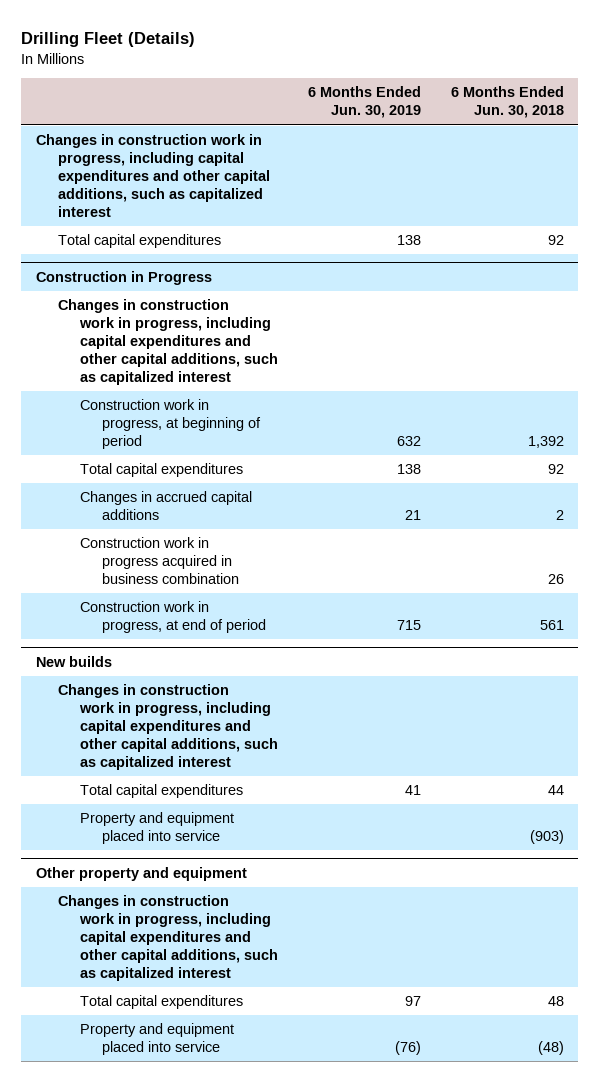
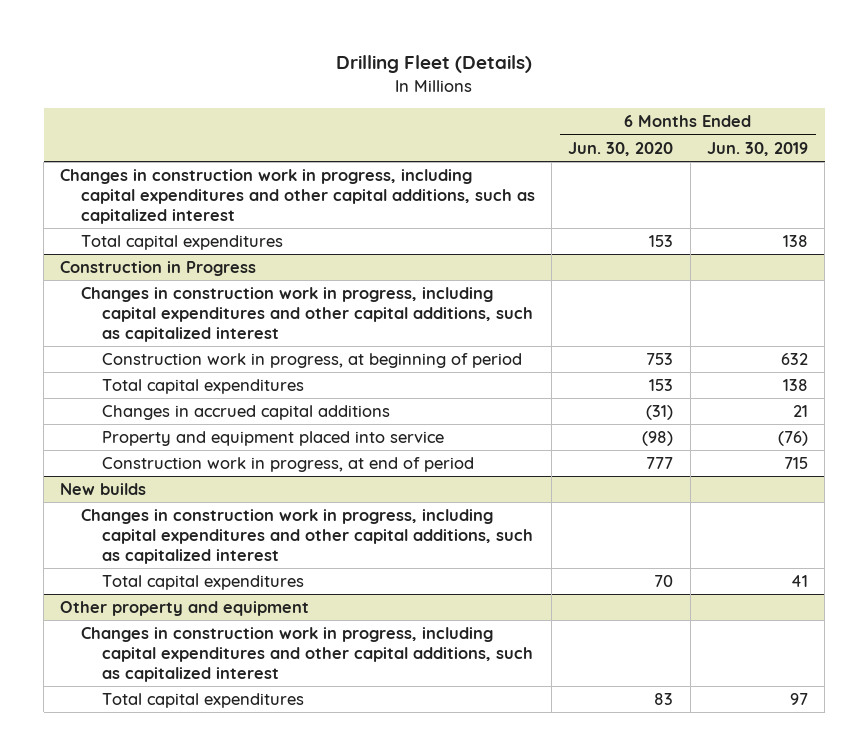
[450,86,564,119] 6 Months Ended Jun. 30, 2018 -> none
none -> [568,141,674,156] Jun. 30, 2020
[80,537,240,585] Construction work in progress acquired in business combination -> none
none -> [101,431,444,447] Property and equipment placed into service
[80,812,235,845] Property and equipment placed into service -> none
[80,1023,235,1056] Property and equipment placed into service -> none

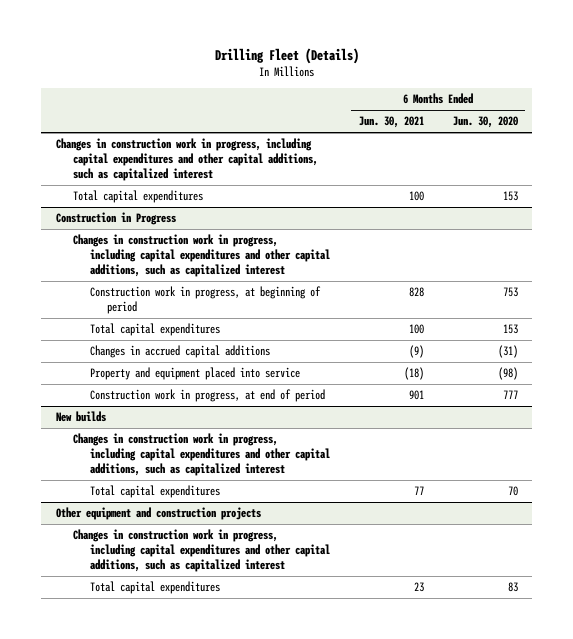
[707,141,809,156] Jun. 30, 2019 -> none
none -> [358,116,424,129] Jun. 30, 2021
[60,601,310,617] Other property and equipment -> [55,507,261,521] Other equipment and construction projects

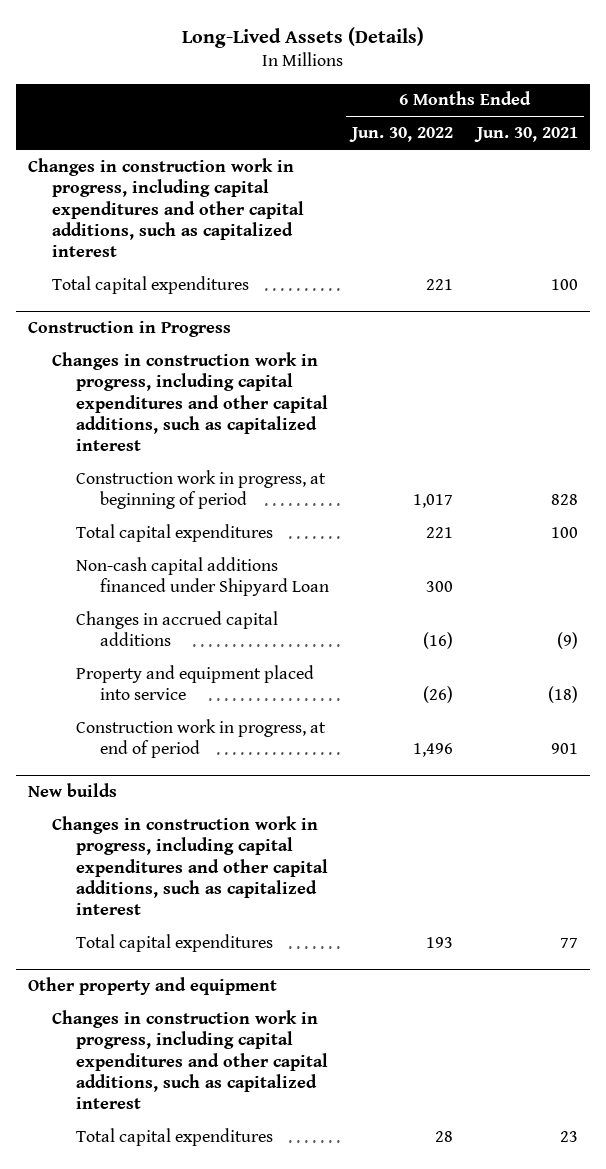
[214,47,359,64] Drilling Fleet (Details) -> [181,26,424,48] Long-Lived Assets (Details)
[452,116,518,129] Jun. 30, 2020 -> none
none -> [349,127,454,143] Jun. 30, 2022
none -> [75,556,329,597] Non-cash capital additions financed under Shipyard Loan
[55,507,261,521] Other equipment and construction projects -> [27,977,277,996] Other property and equipment

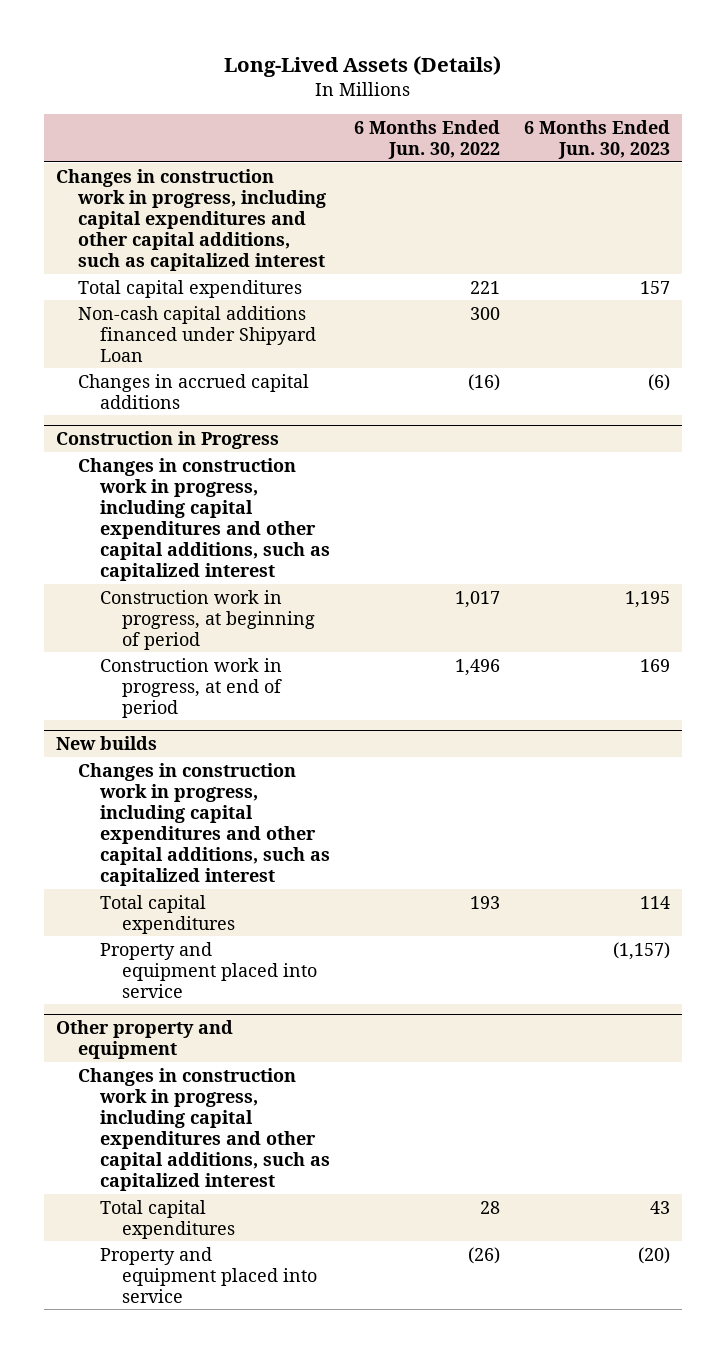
[473,127,578,143] Jun. 30, 2021 -> none
none -> [523,119,670,160] 6 Months Ended Jun. 30, 2023
none -> [78,305,317,362] Non-cash capital additions financed under Shipyard Loan
none -> [78,373,310,409] Changes in accrued capital additions
[75,523,273,542] Total capital expenditures -> none
[75,556,329,597] Non-cash capital additions financed under Shipyard Loan -> none
[75,610,278,647] Changes in accrued capital additions -> none
[75,664,314,701] Property and equipment placed into service -> none
none -> [100,941,318,998] Property and equipment placed into service
none -> [100,1246,318,1303] Property and equipment placed into service

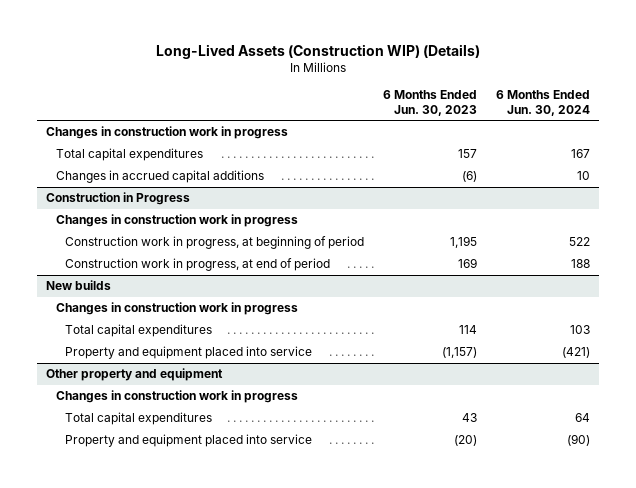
[223,56,501,78] Long-Lived Assets (Details) -> [156,43,481,59] Long-Lived Assets (Construction WIP) (Details)
[354,119,501,160] 6 Months Ended Jun. 30, 2022 -> none
none -> [496,90,591,116] 6 Months Ended Jun. 30, 2024
[56,168,327,272] Changes in construction work in progress, including capital expenditures and other capital additions, such as capitalized interest -> [46,126,289,140] Changes in construction work in progress
[78,305,317,362] Non-cash capital additions financed under Shipyard Loan -> none
[78,457,331,582] Changes in construction work in progress, including capital expenditures and other capital additions, such as capitalized interest -> [55,214,298,228] Changes in construction work in progress
[78,762,331,887] Changes in construction work in progress, including capital expenditures and other capital additions, such as capitalized interest -> [55,302,298,316] Changes in construction work in progress
[78,1067,331,1192] Changes in construction work in progress, including capital expenditures and other capital additions, such as capitalized interest -> [55,390,298,404] Changes in construction work in progress

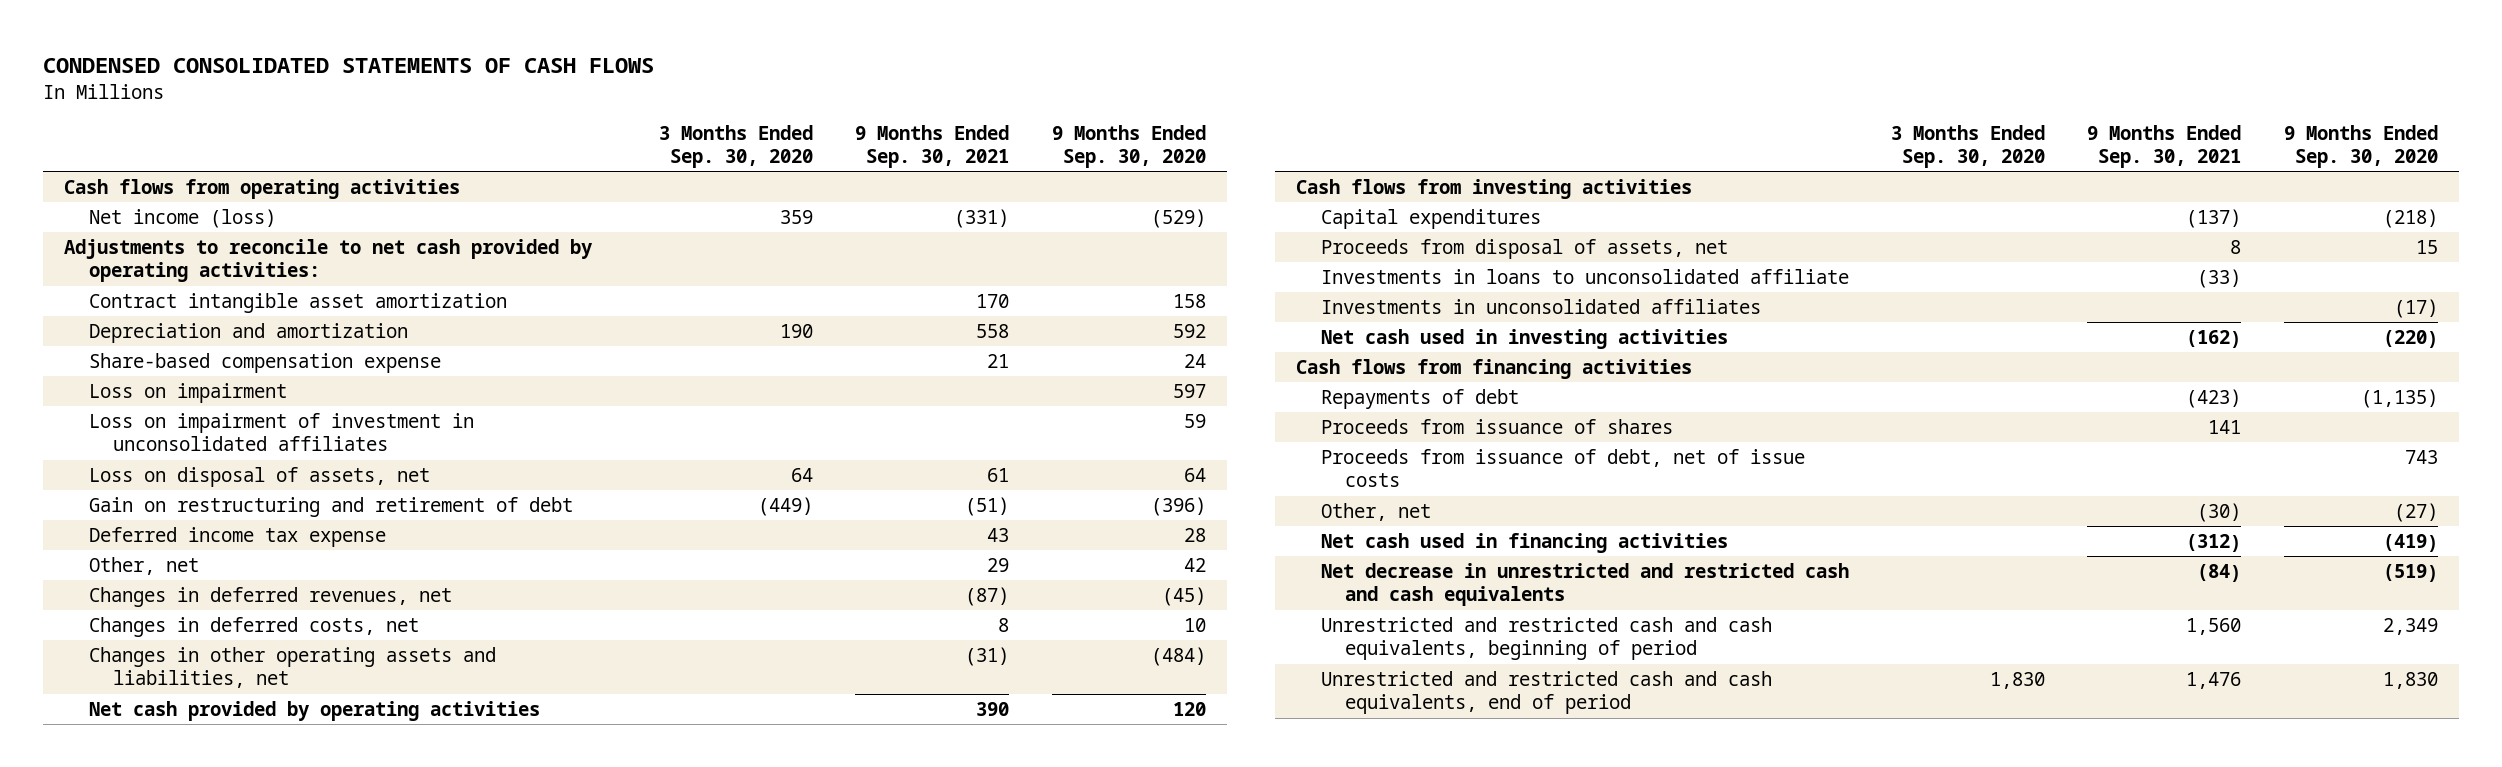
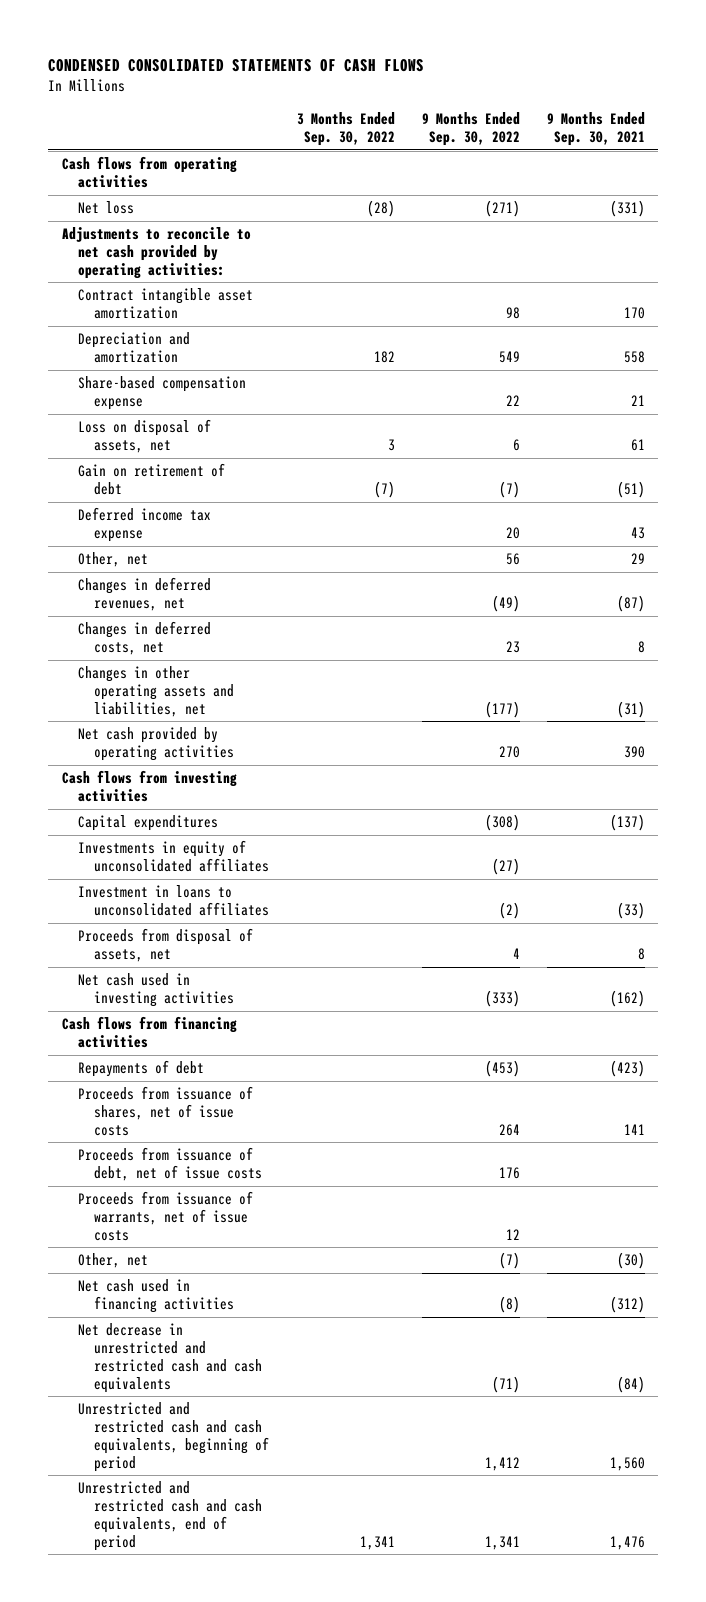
[659,124,814,169] 3 Months Ended Sep. 30, 2020 -> none
[1051,124,1206,169] 9 Months Ended Sep. 30, 2020 -> none
none -> [296,112,395,147] 3 Months Ended Sep. 30, 2022
none -> [421,112,520,147] 9 Months Ended Sep. 30, 2022
[88,209,276,229] Net income (loss) -> [78,201,135,215] Net loss
[88,383,287,404] Loss on impairment -> none
[88,413,474,452] Loss on impairment of investment in unconsolidated affiliates -> none
[88,497,573,518] Gain on restructuring and retirement of debt -> [78,463,226,495] Gain on retirement of debt
none -> [78,840,270,872] Investments in equity of unconsolidated affiliates
none -> [78,885,270,916] Investment in loans to unconsolidated affiliates
[1320,269,1849,285] Investments in loans to unconsolidated affiliate -> none
[1320,299,1761,315] Investments in unconsolidated affiliates -> none
[1320,419,1673,435] Proceeds from issuance of shares -> [78,1086,254,1136] Proceeds from issuance of shares, net of issue costs
none -> [78,1191,254,1241] Proceeds from issuance of warrants, net of issue costs

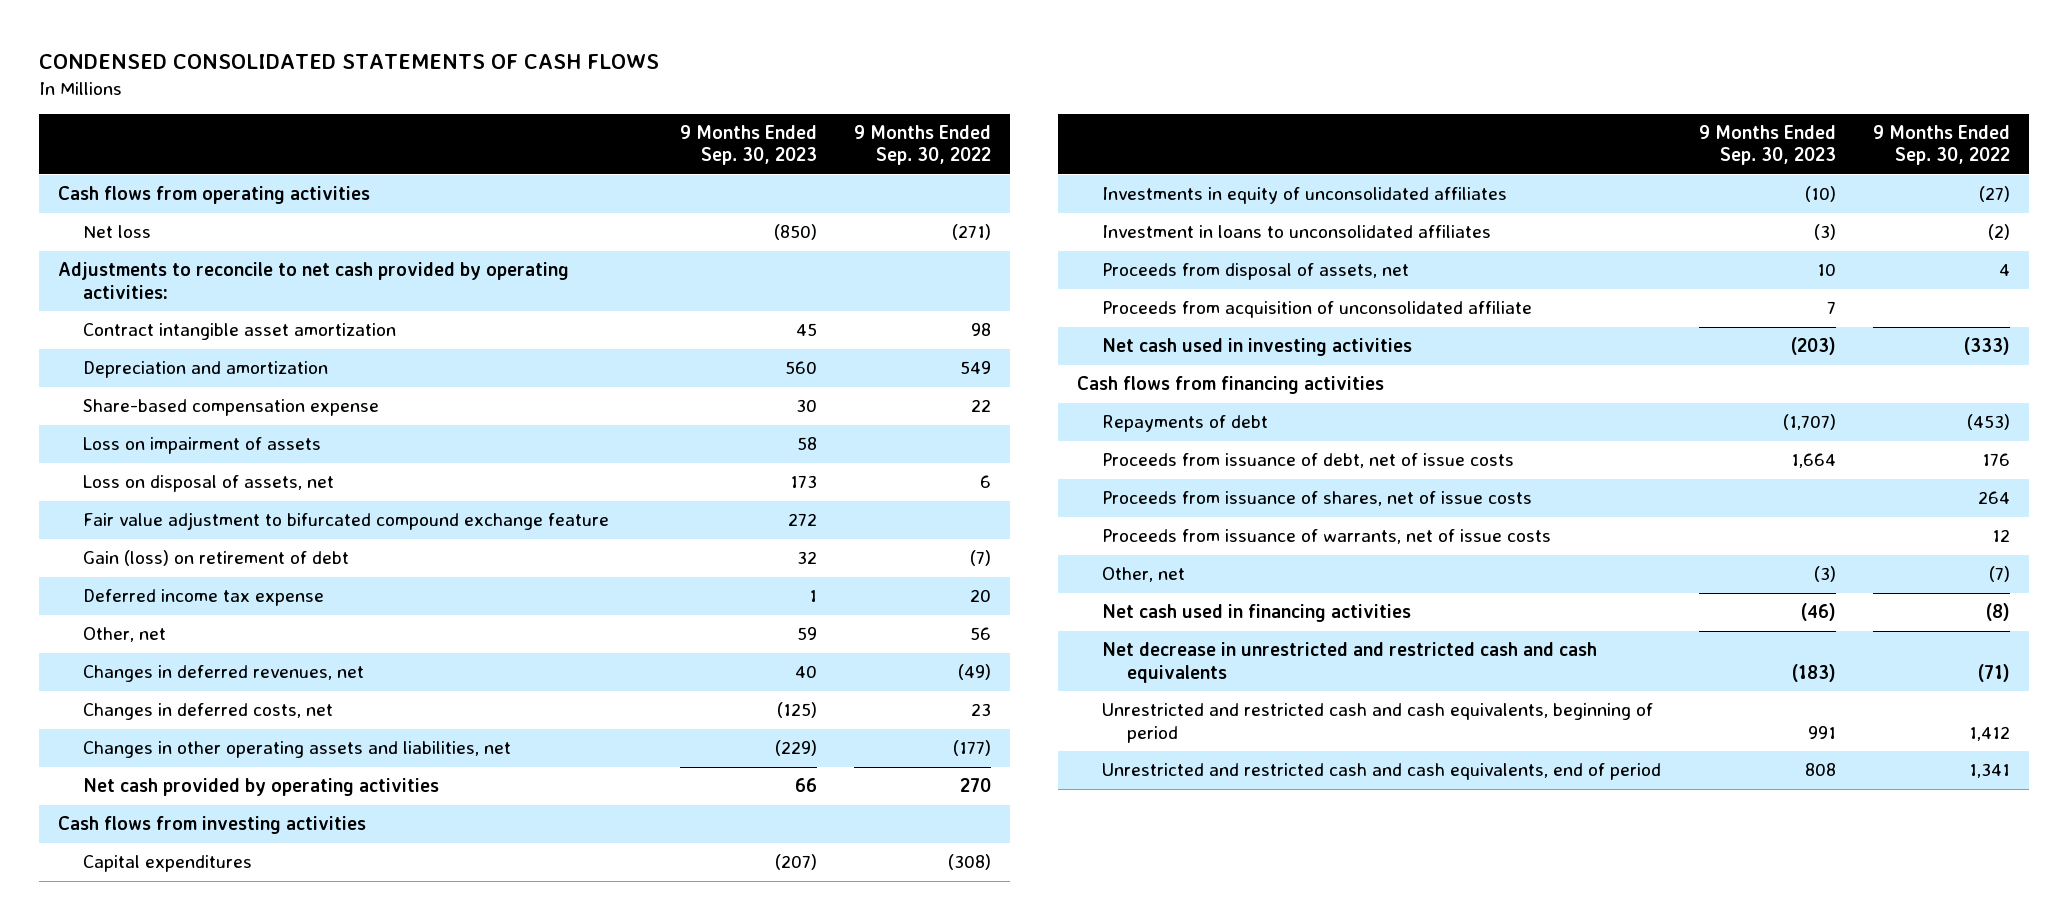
[296,112,395,147] 3 Months Ended Sep. 30, 2022 -> none
[546,112,645,147] 9 Months Ended Sep. 30, 2021 -> none
none -> [679,125,817,166] 9 Months Ended Sep. 30, 2023
none -> [83,437,322,455] Loss on impairment of assets
none -> [83,512,610,531] Fair value adjustment to bifurcated compound exchange feature
[78,463,226,495] Gain on retirement of debt -> [83,550,350,567] Gain (loss) on retirement of debt
none -> [1101,301,1532,319] Proceeds from acquisition of unconsolidated affiliate
[78,1086,254,1136] Proceeds from issuance of shares, net of issue costs -> [1101,491,1532,507] Proceeds from issuance of shares, net of issue costs

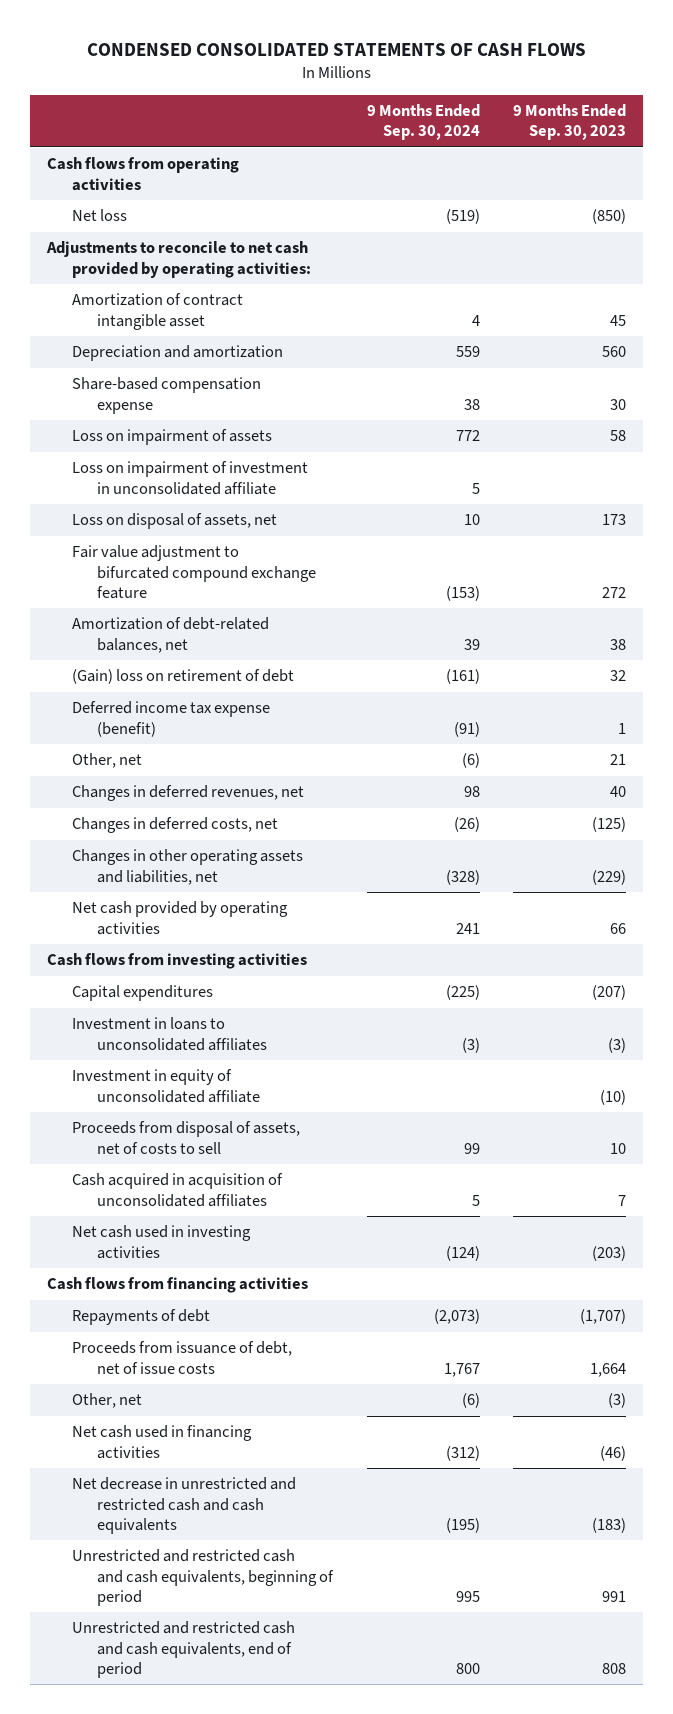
[854,125,992,166] 9 Months Ended Sep. 30, 2022 -> none
none -> [366,103,480,141] 9 Months Ended Sep. 30, 2024
[83,323,397,341] Contract intangible asset amortization -> [72,293,244,330] Amortization of contract intangible asset
none -> [72,461,309,495] Loss on impairment of investment in unconsolidated affiliate
none -> [72,617,270,653] Amortization of debt-related balances, net
[83,550,350,567] Gain (loss) on retirement of debt -> [72,669,295,685] (Gain) loss on retirement of debt
[83,589,325,607] Deferred income tax expense -> [72,701,271,737] Deferred income tax expense (benefit)
[796,627,817,641] 59 -> [610,754,627,766] 21
[1101,187,1507,205] Investments in equity of unconsolidated affiliates -> none
none -> [72,1069,261,1103] Investment in equity of unconsolidated affiliate
[1101,263,1409,281] Proceeds from disposal of assets, net -> [72,1121,301,1154] Proceeds from disposal of assets, net of costs to sell
[1101,301,1532,319] Proceeds from acquisition of unconsolidated affiliate -> [72,1173,284,1207] Cash acquired in acquisition of unconsolidated affiliates
[1101,491,1532,507] Proceeds from issuance of shares, net of issue costs -> none
[1101,529,1551,545] Proceeds from issuance of warrants, net of issue costs -> none

